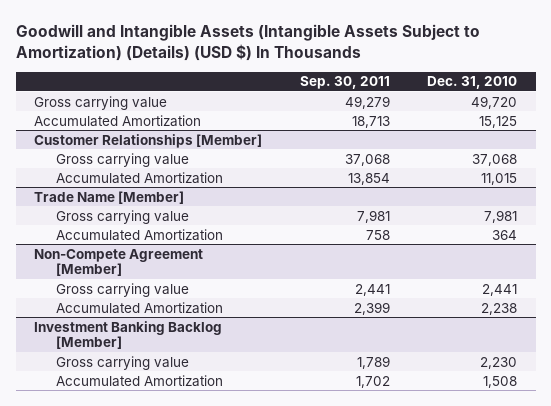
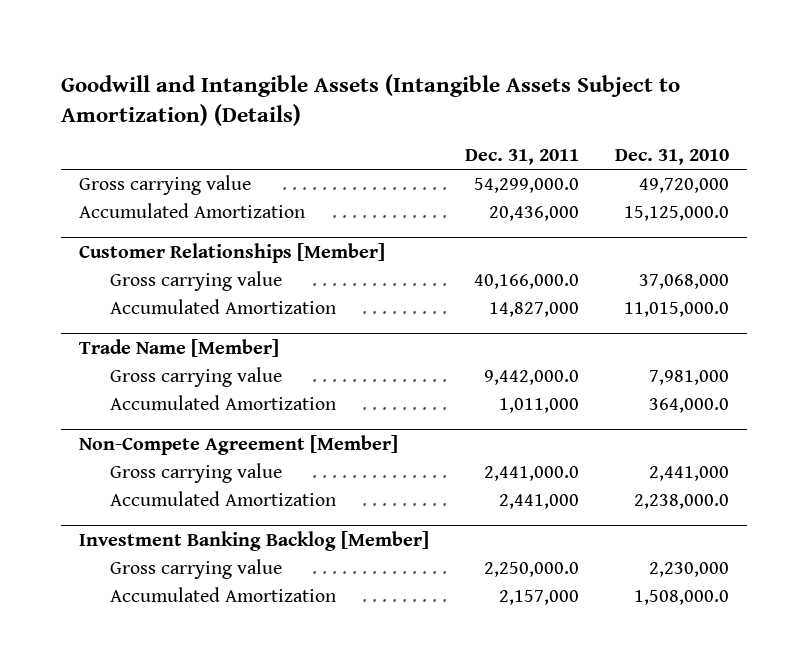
[15,23,480,62] Goodwill and Intangible Assets (Intangible Assets Subject to Amortization) (Details) (USD $) In Thousands -> [61,73,681,126] Goodwill and Intangible Assets (Intangible Assets Subject to Amortization) (Details)
[299,76,390,90] Sep. 30, 2011 -> none
none -> [465,149,580,166] Dec. 31, 2011
[471,95,518,109] 49,720 -> [639,178,730,194] 49,720,000
[479,115,518,128] 15,125 -> [624,206,730,222] 15,125,000.0
[472,153,518,166] 37,068 -> [639,274,730,290] 37,068,000
[481,172,518,185] 11,015 -> [624,302,730,318] 11,015,000.0
[484,209,518,223] 7,981 -> [649,370,730,386] 7,981,000
[492,229,518,240] 364 -> [649,398,730,414] 364,000.0
[482,283,518,296] 2,441 -> [649,466,730,482] 2,441,000
[481,302,518,315] 2,238 -> [634,494,730,510] 2,238,000.0
[480,356,518,369] 2,230 -> [649,562,730,578] 2,230,000
[483,375,518,388] 1,508 -> [634,590,730,606] 1,508,000.0

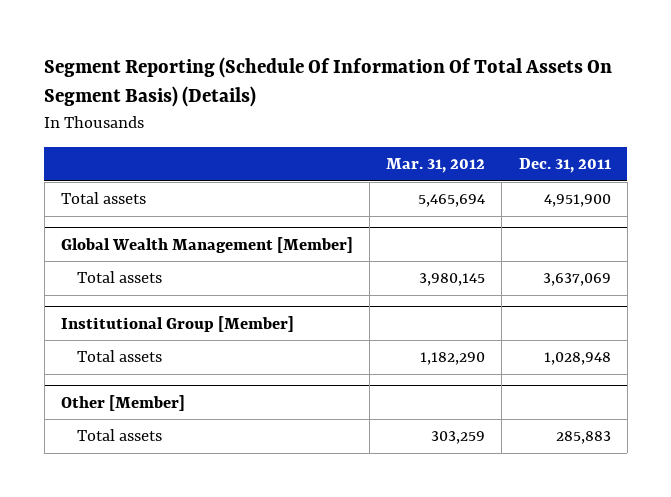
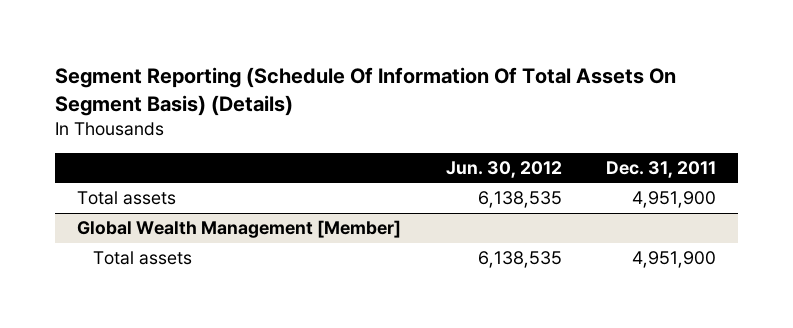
[386,158,486,174] Mar. 31, 2012 -> none
none -> [445,160,562,178] Jun. 30, 2012
[60,315,294,332] Institutional Group [Member] -> none
[76,350,162,363] Total assets -> none
[60,394,185,411] Other [Member] -> none
[76,429,162,442] Total assets -> none
[542,273,611,287] 3,637,069 -> [631,251,716,269] 4,951,900

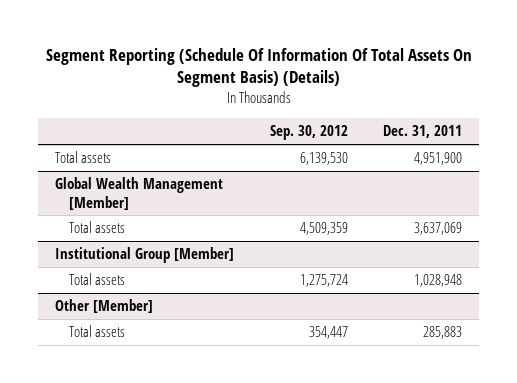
[445,160,562,178] Jun. 30, 2012 -> none
none -> [269,125,348,141] Sep. 30, 2012
[631,251,716,269] 4,951,900 -> [413,222,462,236] 3,637,069
none -> [55,247,235,264] Institutional Group [Member]
none -> [69,273,126,286] Total assets
none -> [55,299,154,314] Other [Member]
none -> [69,325,126,338] Total assets

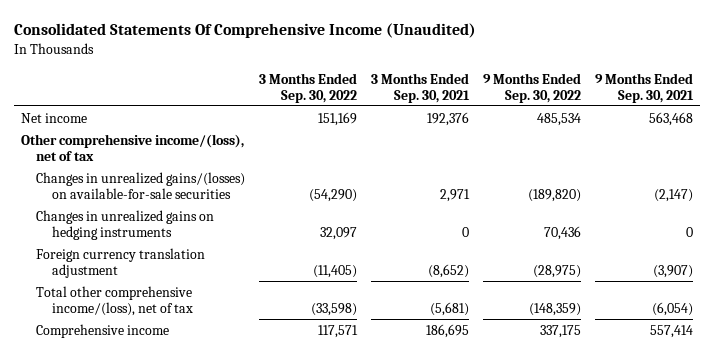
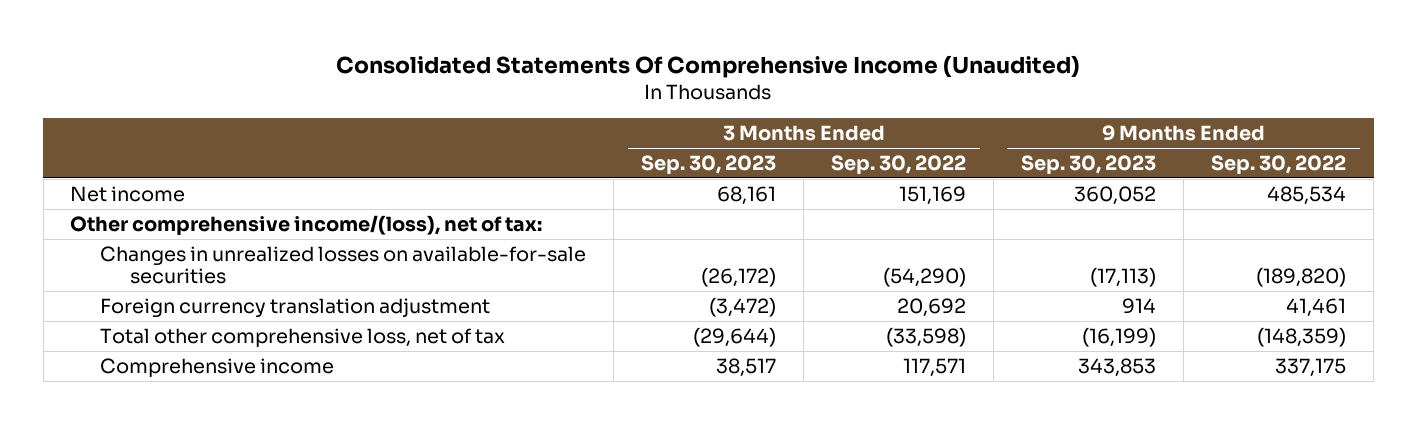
[371,72,471,103] 3 Months Ended Sep. 30, 2021 -> none
[594,72,694,103] 9 Months Ended Sep. 30, 2021 -> none
none -> [641,155,777,175] Sep. 30, 2023
none -> [1021,155,1157,175] Sep. 30, 2023
[36,209,215,240] Changes in unrealized gains on hedging instruments -> none
[20,133,244,161] Other comprehensive income/(loss), net of tax -> [70,214,543,235] Other comprehensive income/(loss), net of tax:
[36,171,246,199] Changes in unrealized gains/(losses) on available-for-sale securities -> [100,245,587,285] Changes in unrealized losses on available-for-sale securities
[313,264,358,278] (11,405) -> [897,297,967,317] 20,692
[533,264,582,278] (28,975) -> [1286,297,1347,317] 41,461
[36,285,193,316] Total other comprehensive income/(loss), net of tax -> [100,327,506,347] Total other comprehensive loss, net of tax

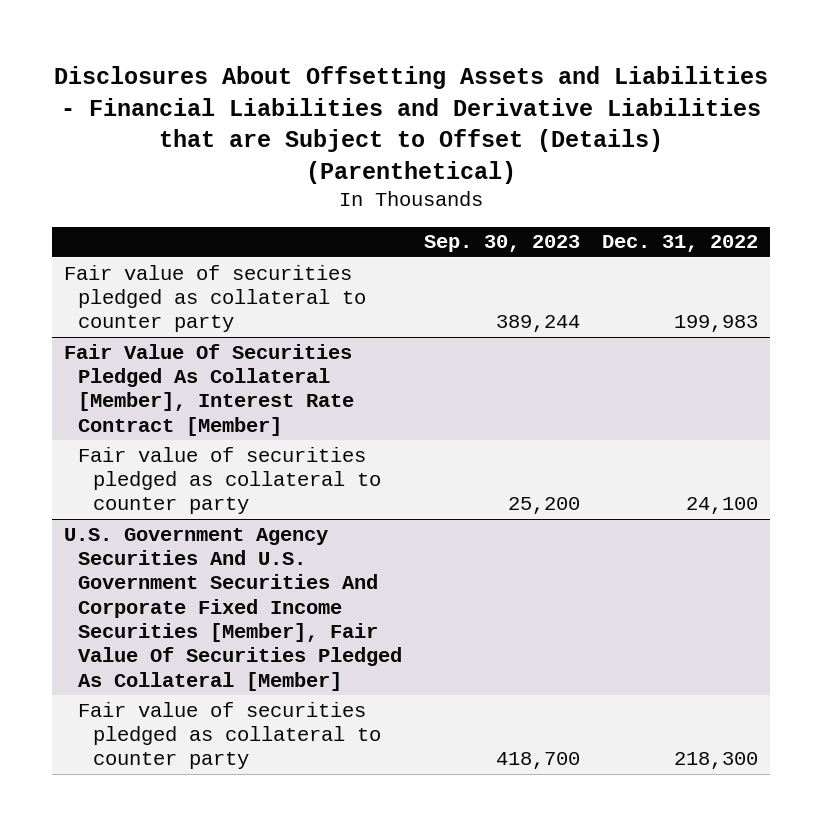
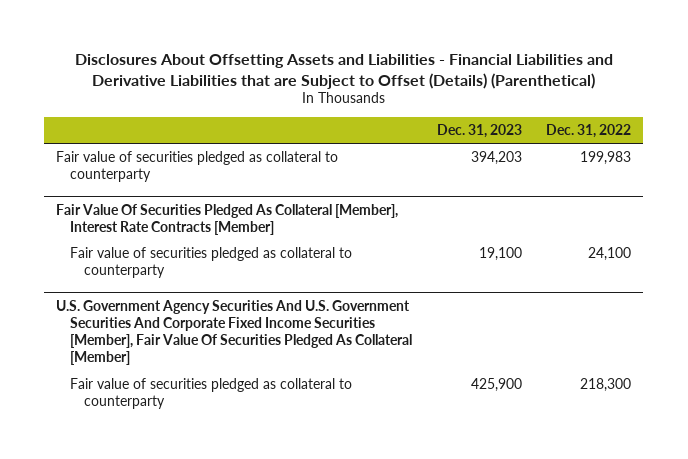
[424,235,581,253] Sep. 30, 2023 -> none
none -> [436,123,522,138] Dec. 31, 2023
[63,264,367,333] Fair value of securities pledged as collateral to counter party -> [56,151,339,183] Fair value of securities pledged as collateral to counterparty
[63,343,355,436] Fair Value Of Securities Pledged As Collateral [Member], Interest Rate Contract [Member] -> [56,203,399,235] Fair Value Of Securities Pledged As Collateral [Member], Interest Rate Contracts [Member]
[78,446,381,515] Fair value of securities pledged as collateral to counter party -> [70,247,353,279] Fair value of securities pledged as collateral to counterparty
[78,701,381,770] Fair value of securities pledged as collateral to counter party -> [70,378,353,410] Fair value of securities pledged as collateral to counterparty

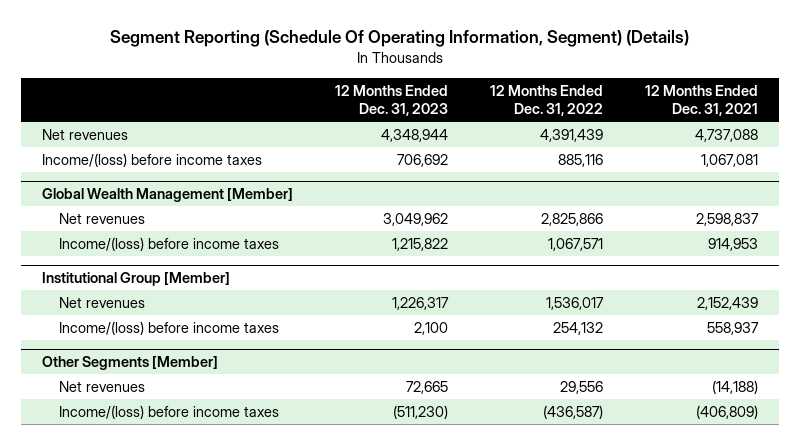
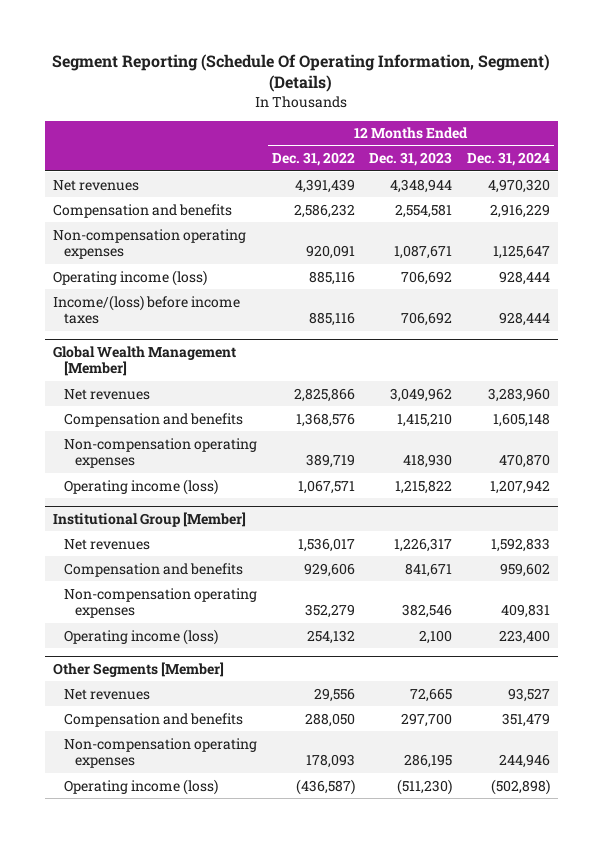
[645,84,759,116] 12 Months Ended Dec. 31, 2021 -> none
none -> [467,152,551,167] Dec. 31, 2024
none -> [52,203,232,218] Compensation and benefits
none -> [52,228,246,260] Non-compensation operating expenses
none -> [52,269,207,286] Operating income (loss)
none -> [63,412,243,427] Compensation and benefits
none -> [63,437,257,469] Non-compensation operating expenses
[58,236,279,251] Income/(loss) before income taxes -> [63,478,218,495] Operating income (loss)
none -> [63,562,243,577] Compensation and benefits
none -> [63,587,257,619] Non-compensation operating expenses
[58,320,279,335] Income/(loss) before income taxes -> [63,628,218,645] Operating income (loss)
none -> [63,712,243,727] Compensation and benefits
none -> [63,737,257,769] Non-compensation operating expenses
[58,404,279,419] Income/(loss) before income taxes -> [63,778,218,795] Operating income (loss)

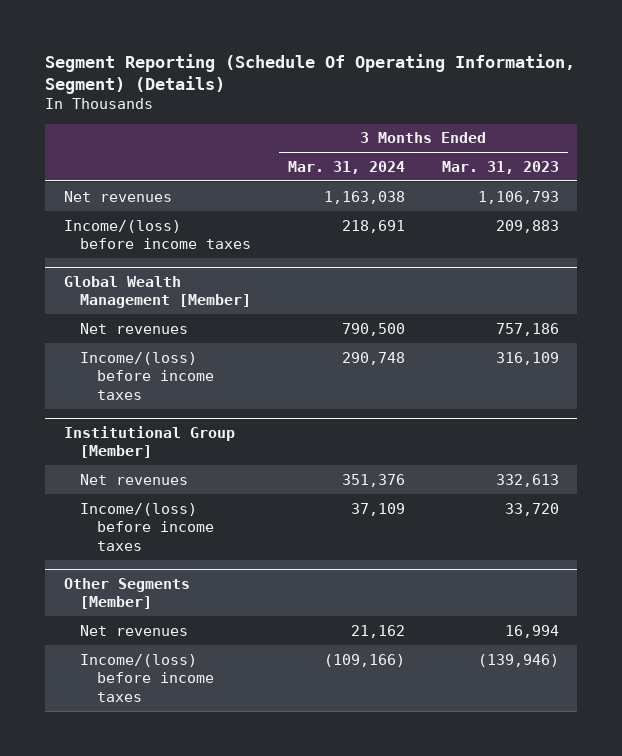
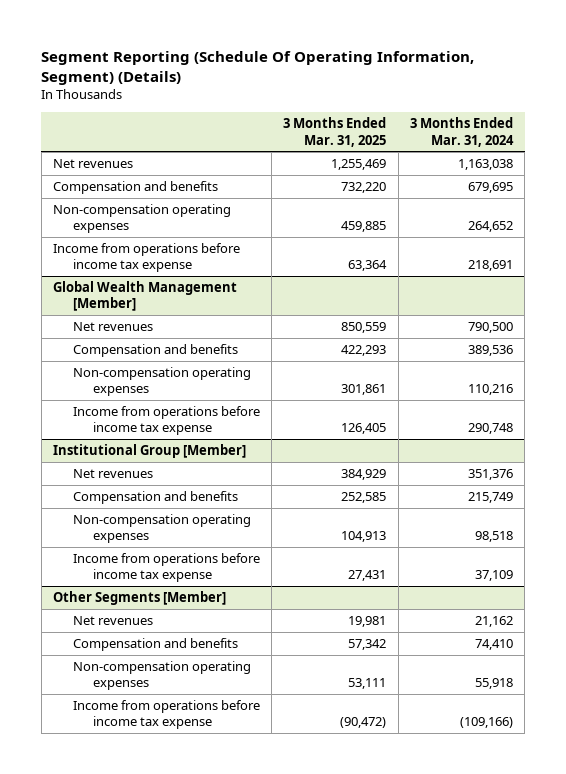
[441,160,559,174] Mar. 31, 2023 -> none
none -> [283,117,387,147] 3 Months Ended Mar. 31, 2025
none -> [53,181,219,195] Compensation and benefits
none -> [53,204,232,234] Non-compensation operating expenses
[63,219,252,250] Income/(loss) before income taxes -> [53,243,241,273] Income from operations before income tax expense
none -> [73,344,239,358] Compensation and benefits
none -> [73,367,252,397] Non-compensation operating expenses
[80,351,214,400] Income/(loss) before income taxes -> [73,406,261,436] Income from operations before income tax expense
none -> [73,491,239,505] Compensation and benefits
none -> [73,514,252,544] Non-compensation operating expenses
[80,502,214,551] Income/(loss) before income taxes -> [73,553,261,583] Income from operations before income tax expense
none -> [73,638,239,652] Compensation and benefits
none -> [73,661,252,691] Non-compensation operating expenses
[80,653,214,702] Income/(loss) before income taxes -> [73,700,261,730] Income from operations before income tax expense

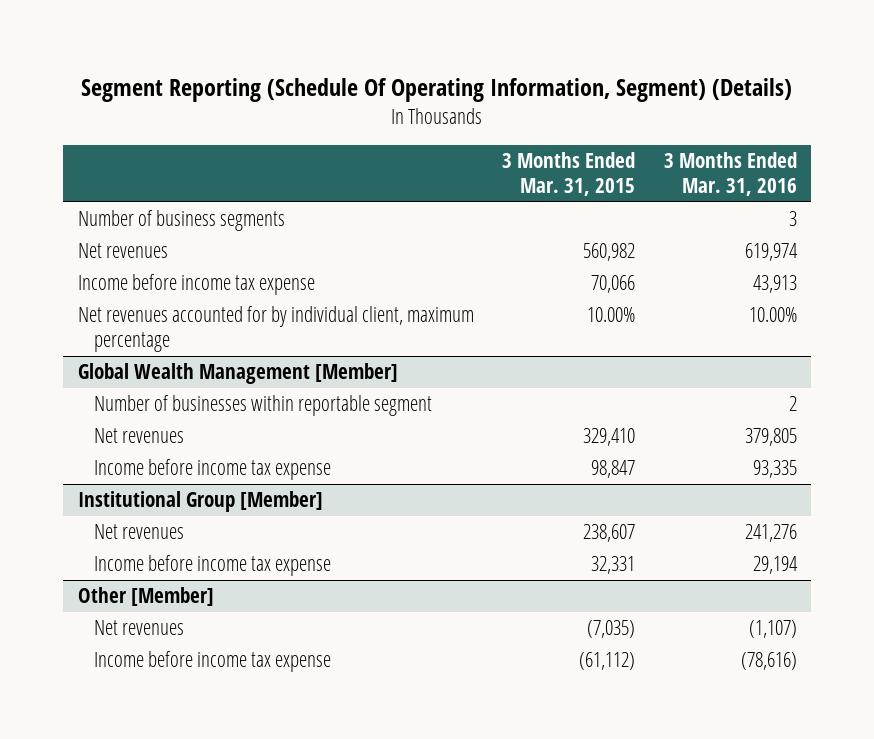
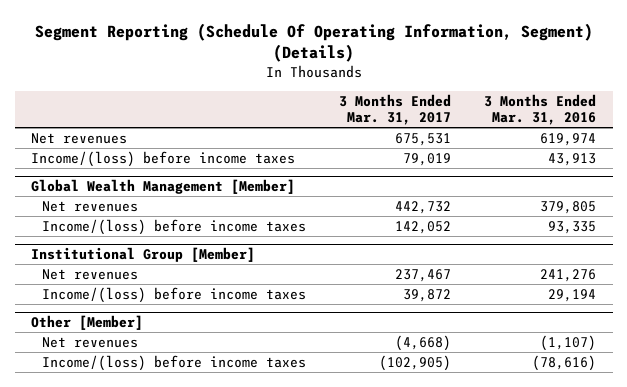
[502,152,636,197] 3 Months Ended Mar. 31, 2015 -> none
none -> [339,94,452,126] 3 Months Ended Mar. 31, 2017
[77,210,285,232] Number of business segments -> none
[77,306,474,353] Net revenues accounted for by individual client, maximum percentage -> none
[77,274,315,296] Income before income tax expense -> [31,150,296,167] Income/(loss) before income taxes
[93,395,432,417] Number of businesses within reportable segment -> none
[93,459,331,481] Income before income tax expense -> [42,218,307,235] Income/(loss) before income taxes
[93,555,331,577] Income before income tax expense -> [42,286,307,303] Income/(loss) before income taxes
[93,651,331,673] Income before income tax expense -> [42,354,307,371] Income/(loss) before income taxes

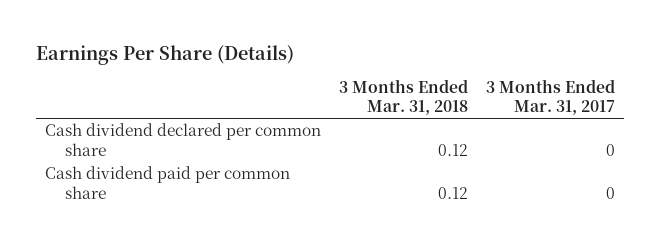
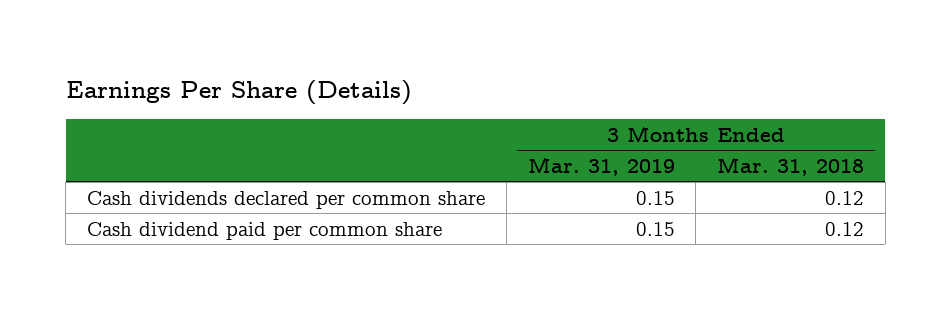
[485,78,615,116] 3 Months Ended Mar. 31, 2017 -> none
none -> [527,156,675,176] Mar. 31, 2019
[45,123,322,156] Cash dividend declared per common share -> [87,190,486,209] Cash dividends declared per common share

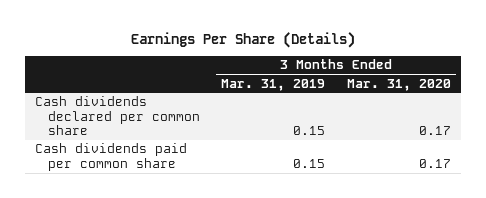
[717,156,865,176] Mar. 31, 2018 -> none
none -> [346,78,451,91] Mar. 31, 2020
[87,221,443,240] Cash dividend paid per common share -> [35,143,188,171] Cash dividends paid per common share

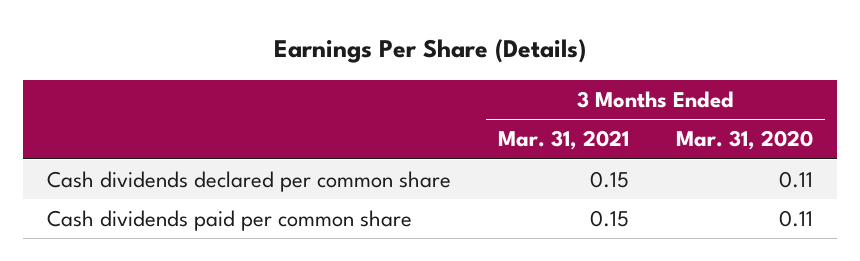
[221,78,326,91] Mar. 31, 2019 -> none
none -> [497,130,629,151] Mar. 31, 2021
[418,126,451,136] 0.17 -> [779,171,814,189] 0.11
[418,158,451,168] 0.17 -> [779,210,814,228] 0.11

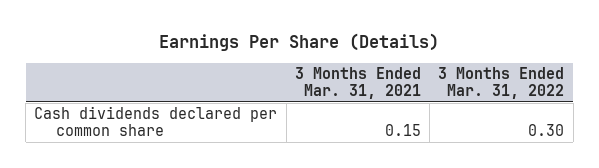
[676,130,814,151] Mar. 31, 2020 -> none
none -> [438,67,565,100] 3 Months Ended Mar. 31, 2022
[46,210,412,232] Cash dividends paid per common share -> none

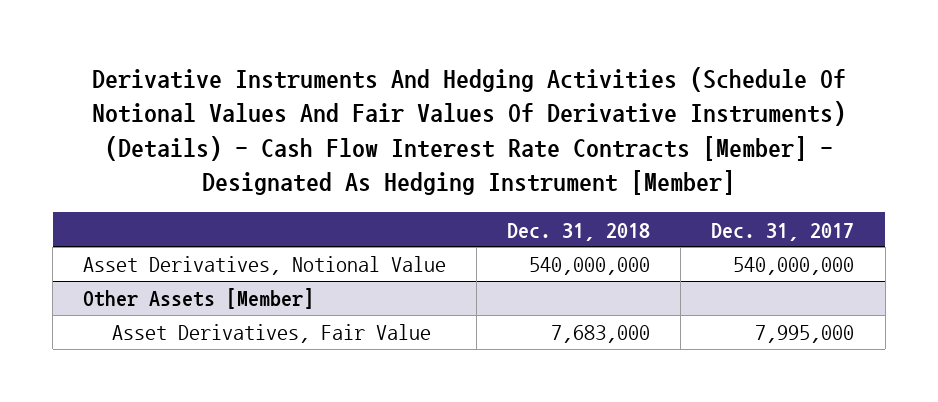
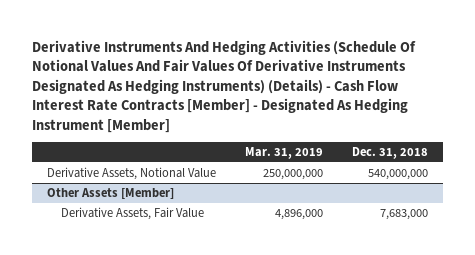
[91,67,846,196] Derivative Instruments And Hedging Activities (Schedule Of Notional Values And Fair Values Of Derivative Instruments) (Details) - Cash Flow Interest Rate Contracts [Member] - Designated As Hedging Instrument [Member] -> [32,39,417,133] Derivative Instruments And Hedging Activities (Schedule Of Notional Values And Fair Values Of Derivative Instruments Designated As Hedging Instruments) (Details) - Cash Flow Interest Rate Contracts [Member] - Designated As Hedging Instrument [Member]
[711,222,855,241] Dec. 31, 2017 -> none
none -> [245,146,324,159] Mar. 31, 2019
[83,256,447,276] Asset Derivatives, Notional Value -> [47,166,217,180] Derivative Assets, Notional Value
[111,324,431,344] Asset Derivatives, Fair Value -> [61,206,205,220] Derivative Assets, Fair Value

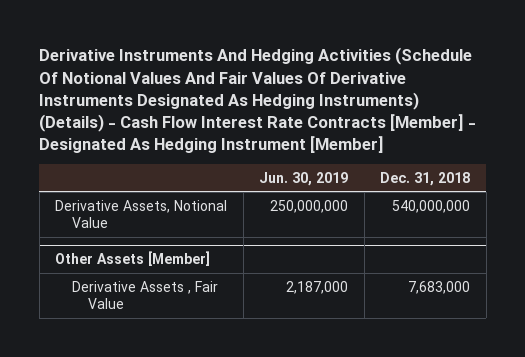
[245,146,324,159] Mar. 31, 2019 -> none
none -> [259,171,349,186] Jun. 30, 2019
[61,206,205,220] Derivative Assets, Fair Value -> [71,280,218,309] Derivative Assets , Fair Value

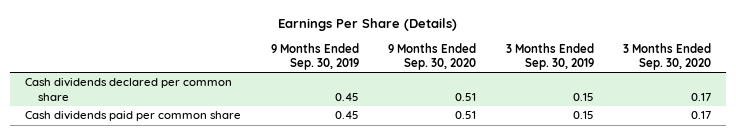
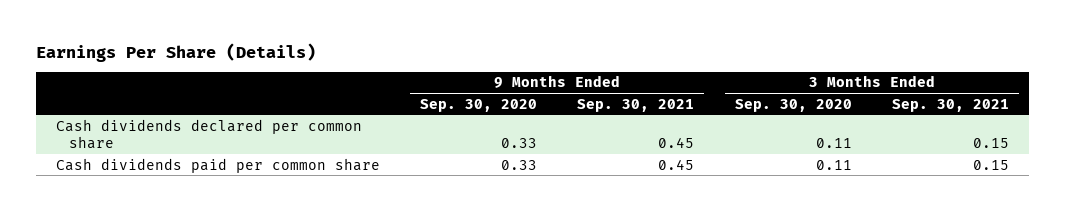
[270,42,359,71] 9 Months Ended Sep. 30, 2019 -> none
[505,42,594,71] 3 Months Ended Sep. 30, 2019 -> none
none -> [577,98,695,112] Sep. 30, 2021
none -> [892,98,1010,112] Sep. 30, 2021
[455,92,477,101] 0.51 -> [501,138,538,149] 0.33
[691,92,712,101] 0.17 -> [815,138,852,149] 0.11
[455,111,477,120] 0.51 -> [501,159,538,170] 0.33
[691,111,712,120] 0.17 -> [815,159,852,170] 0.11

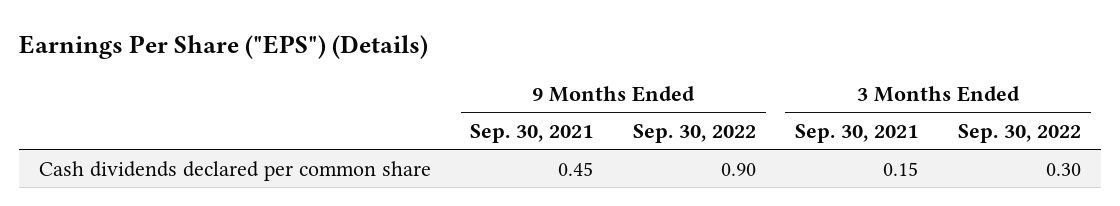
[35,42,316,62] Earnings Per Share (Details) -> [19,35,429,60] Earnings Per Share ("EPS") (Details)
[420,98,538,112] Sep. 30, 2020 -> none
[734,98,852,112] Sep. 30, 2020 -> none
none -> [632,124,756,144] Sep. 30, 2022
none -> [957,124,1081,144] Sep. 30, 2022
[55,157,380,173] Cash dividends paid per common share -> none

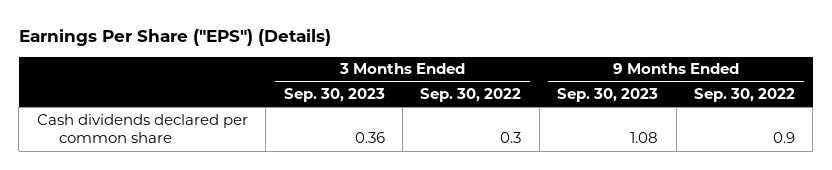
[470,124,594,144] Sep. 30, 2021 -> none
[795,124,919,144] Sep. 30, 2021 -> none
none -> [283,88,385,103] Sep. 30, 2023
none -> [557,88,659,103] Sep. 30, 2023
[720,162,756,176] 0.90 -> [773,132,796,144] 0.9
[1045,162,1081,176] 0.30 -> [500,132,522,144] 0.3

